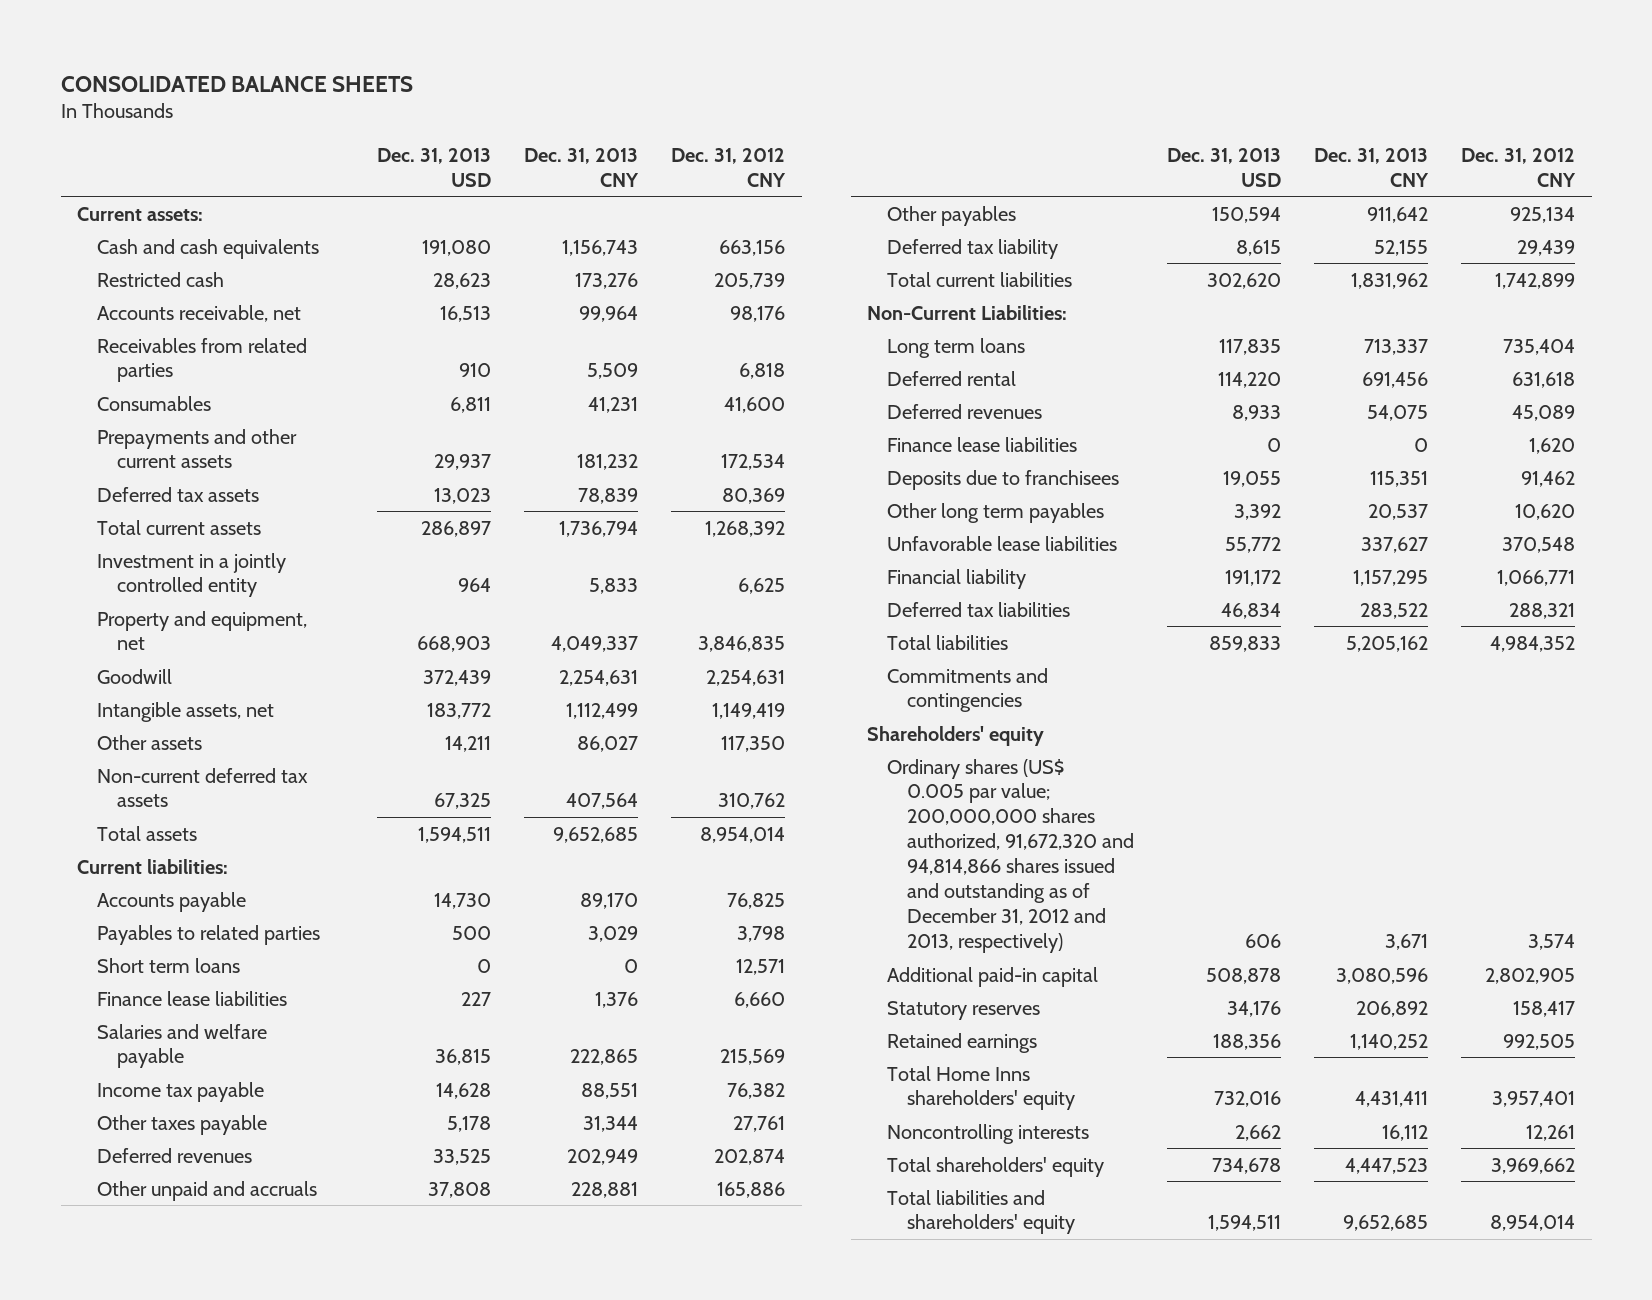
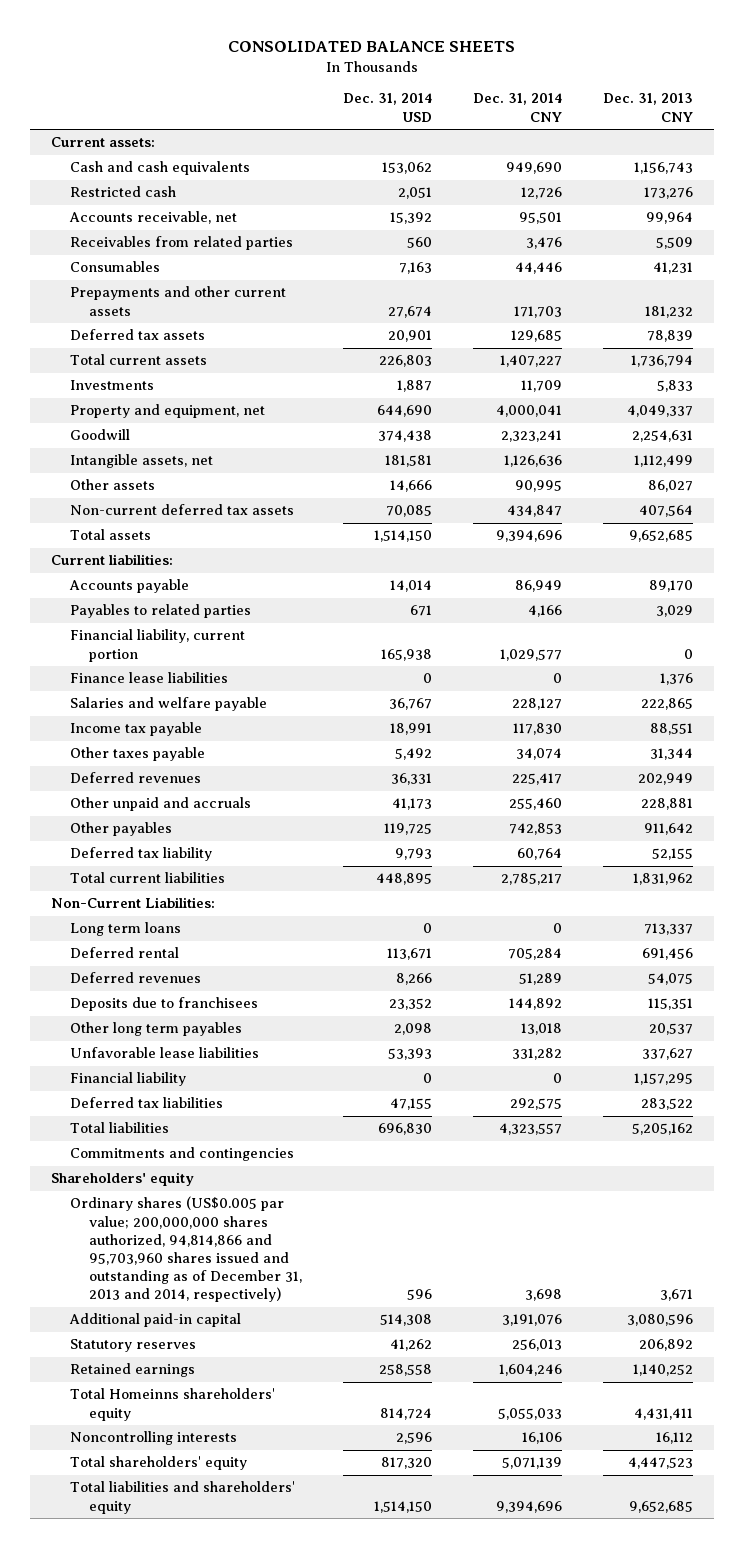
[377,147,492,187] Dec. 31, 2013 USD -> none
[671,147,787,187] Dec. 31, 2012 CNY -> none
none -> [343,93,433,122] Dec. 31, 2014 USD
none -> [473,93,563,122] Dec. 31, 2014 CNY
[97,552,287,598] Investment in a jointly controlled entity -> [70,380,155,391] Investments
[97,957,241,973] Short term loans -> none
none -> [70,629,246,662] Financial liability, current portion
[887,436,1078,452] Finance lease liabilities -> none
[887,758,1135,954] Ordinary shares (US$ 0.005 par value; 200,000,000 shares authorized, 91,672,320 and 94,814,866 shares issued and outstanding as of December 31, 2012 and 2013, respectively) -> [70,1196,303,1303] Ordinary shares (US$0.005 par value; 200,000,000 shares authorized, 94,814,866 and 95,703,960 shares issued and outstanding as of December 31, 2013 and 2014, respectively)
[887,1065,1076,1111] Total Home Inns shareholders' equity -> [70,1388,276,1421] Total Homeinns shareholders' equity

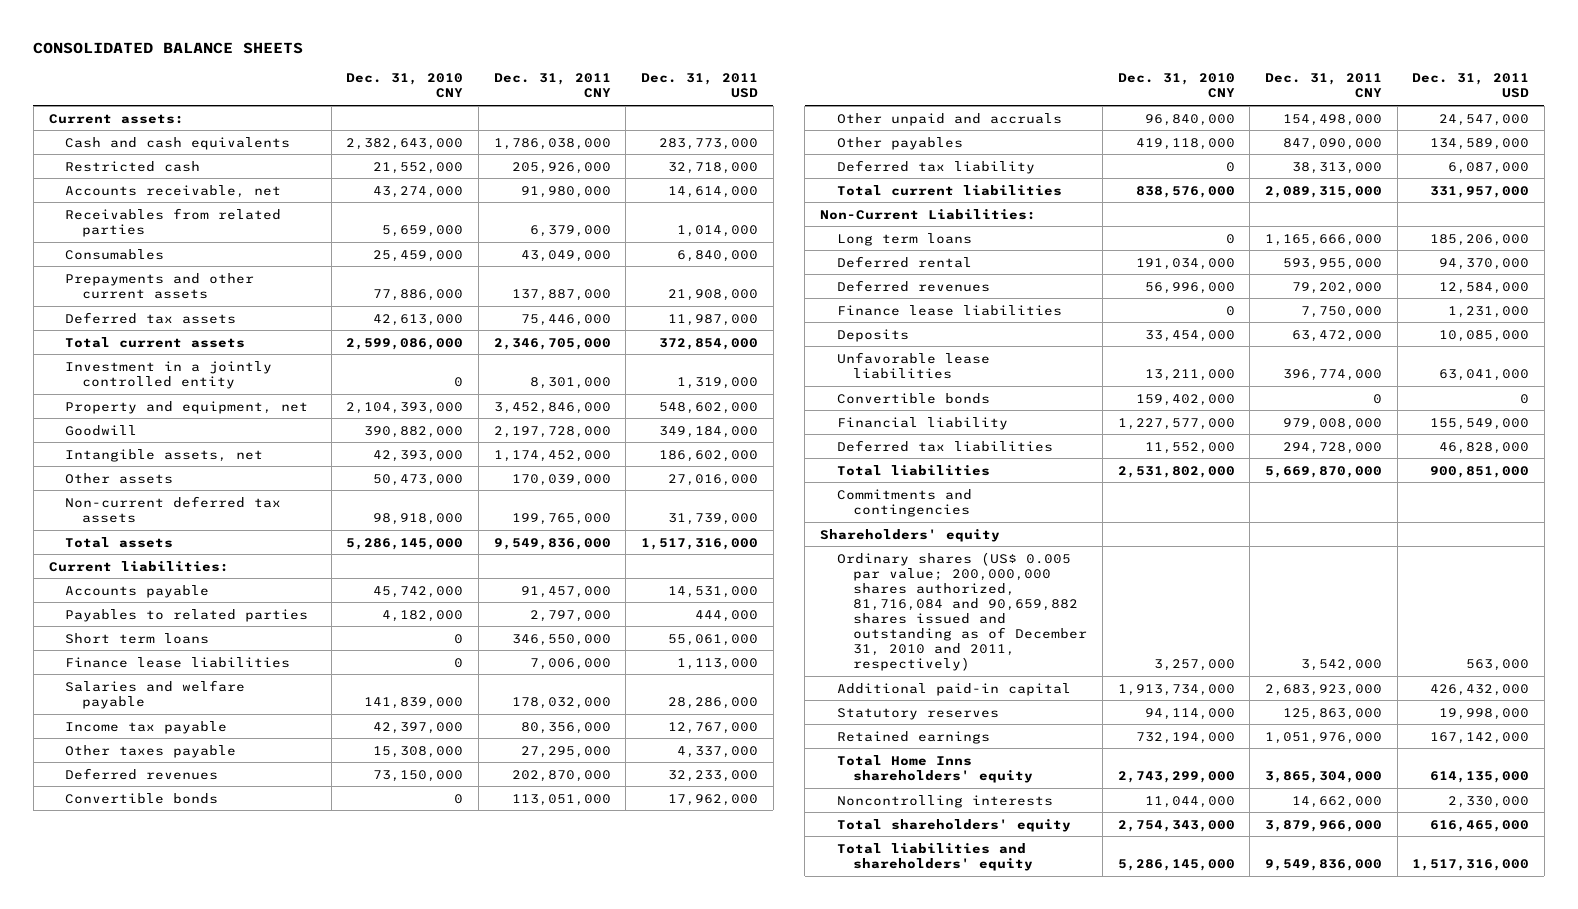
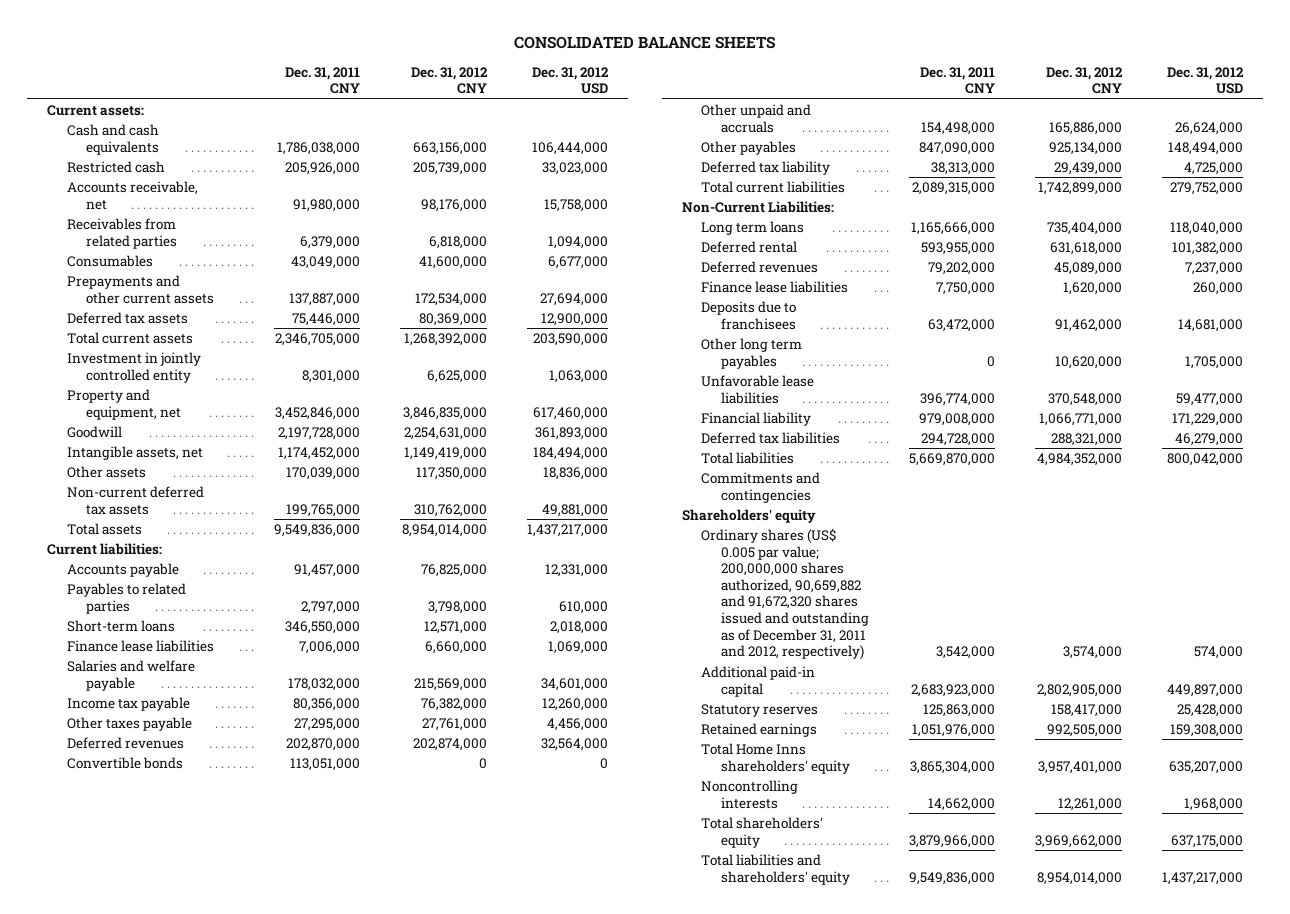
[346,73,464,99] Dec. 31, 2010 CNY -> none
[640,73,758,99] Dec. 31, 2011 USD -> none
none -> [411,66,489,95] Dec. 31, 2012 CNY
none -> [532,66,610,95] Dec. 31, 2012 USD
[65,360,273,389] Investment in a jointly controlled entity -> [66,351,201,383] Investment in jointly controlled entity
[65,632,210,644] Short term loans -> [66,619,175,632] Short-term loans
[836,328,909,342] Deposits -> [701,300,797,330] Deposits due to franchisees
none -> [701,337,803,369] Other long term payables
[836,392,990,404] Convertible bonds -> none
[836,551,1088,672] Ordinary shares (US$ 0.005 par value; 200,000,000 shares authorized, 81,716,084 and 90,659,882 shares issued and outstanding as of December 31, 2010 and 2011, respectively) -> [701,527,869,661] Ordinary shares (US$ 0.005 par value; 200,000,000 shares authorized, 90,659,882 and 91,672,320 shares issued and outstanding as of December 31, 2011 and 2012, respectively)

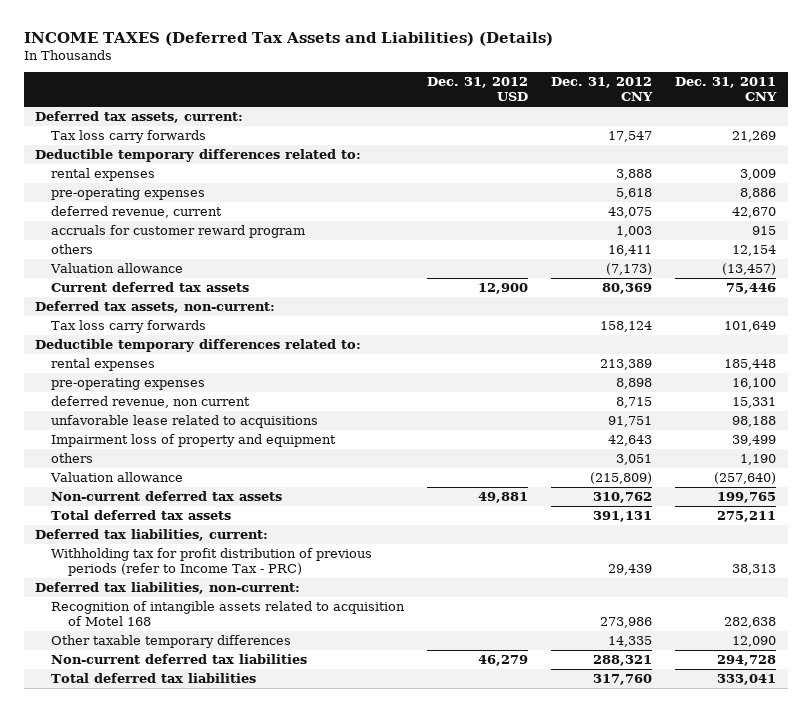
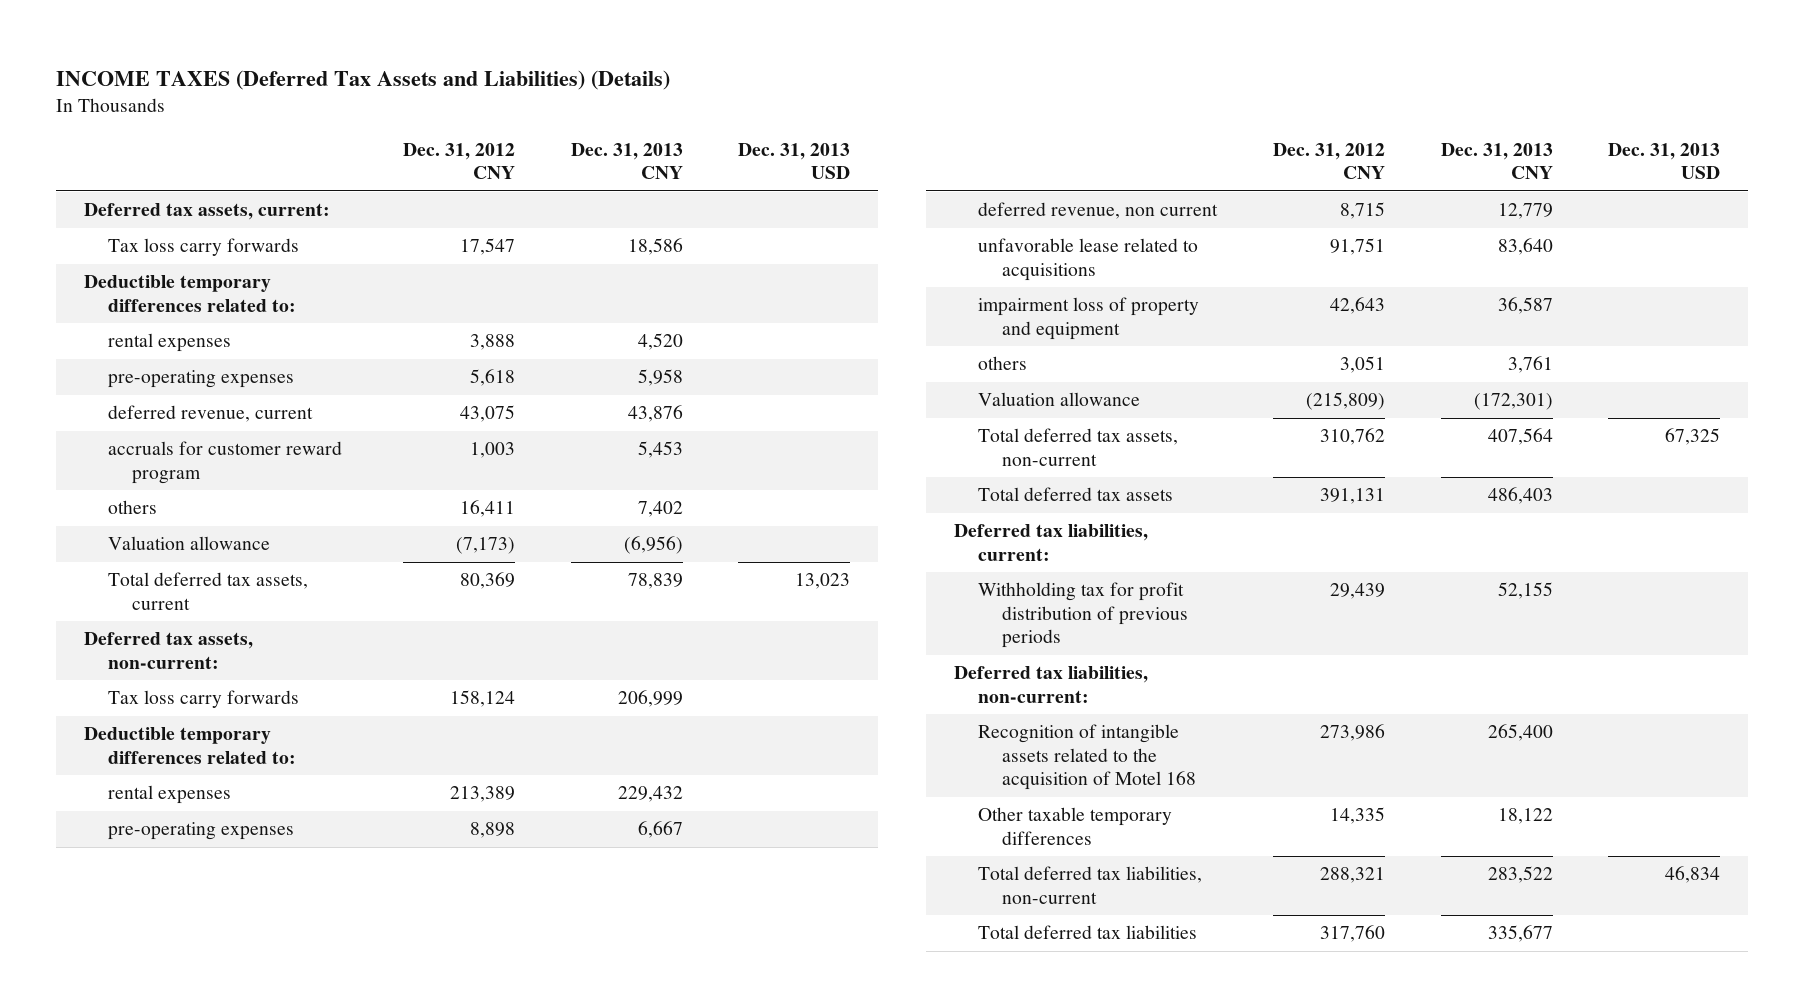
[427,77,529,102] Dec. 31, 2012 USD -> none
[675,77,778,102] Dec. 31, 2011 CNY -> none
none -> [570,142,683,180] Dec. 31, 2013 CNY
none -> [738,142,851,180] Dec. 31, 2013 USD
[51,282,250,293] Current deferred tax assets -> [108,572,309,610] Total deferred tax assets, current
[51,434,337,448] Impairment loss of property and equipment -> [978,297,1200,340] impairment loss of property and equipment
[51,491,283,502] Non-current deferred tax assets -> [978,428,1179,466] Total deferred tax assets, non-current
[51,548,373,577] Withholding tax for profit distribution of previous periods (refer to Income Tax - PRC) -> [978,582,1189,648] Withholding tax for profit distribution of previous periods
[51,601,406,627] Recognition of intangible assets related to acquisition of Motel 168 -> [978,724,1197,790] Recognition of intangible assets related to the acquisition of Motel 168
[51,654,308,665] Non-current deferred tax liabilities -> [978,866,1203,904] Total deferred tax liabilities, non-current

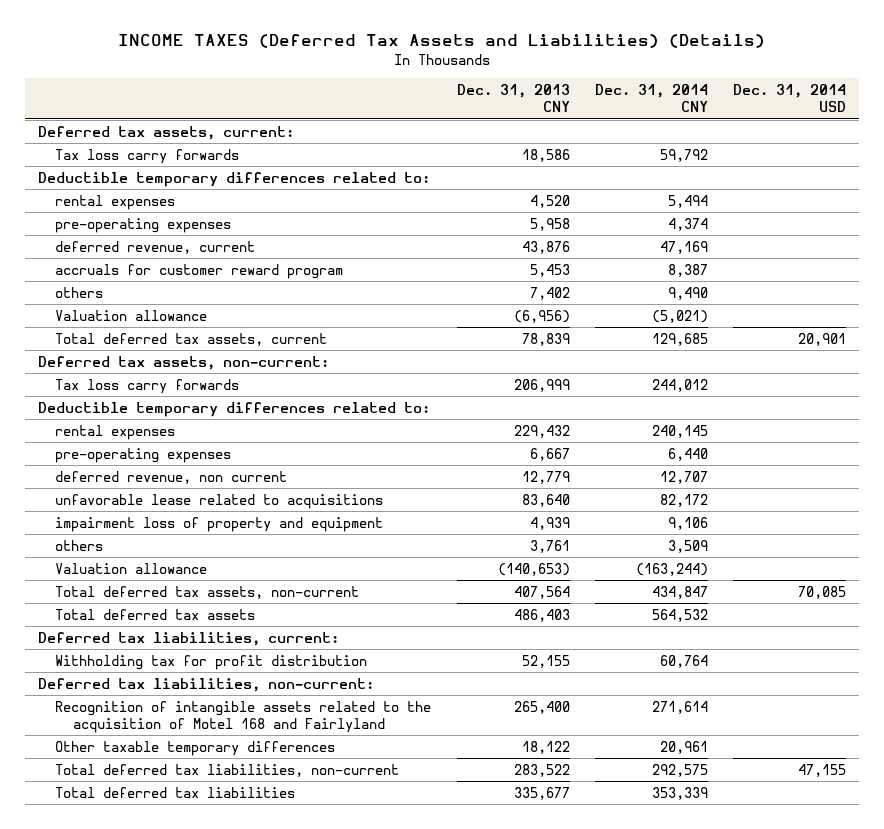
[402,142,515,180] Dec. 31, 2012 CNY -> none
[738,142,851,180] Dec. 31, 2013 USD -> none
none -> [594,83,708,113] Dec. 31, 2014 CNY
none -> [733,83,847,113] Dec. 31, 2014 USD
[1497,297,1553,315] 36,587 -> [529,516,570,530] 4,939
[1473,393,1553,411] (172,301) -> [497,562,570,576] (140,653)
[978,582,1189,648] Withholding tax for profit distribution of previous periods -> [55,654,368,670] Withholding tax for profit distribution
[978,724,1197,790] Recognition of intangible assets related to the acquisition of Motel 168 -> [55,700,432,734] Recognition of intangible assets related to the acquisition of Motel 168 and Fairlyland

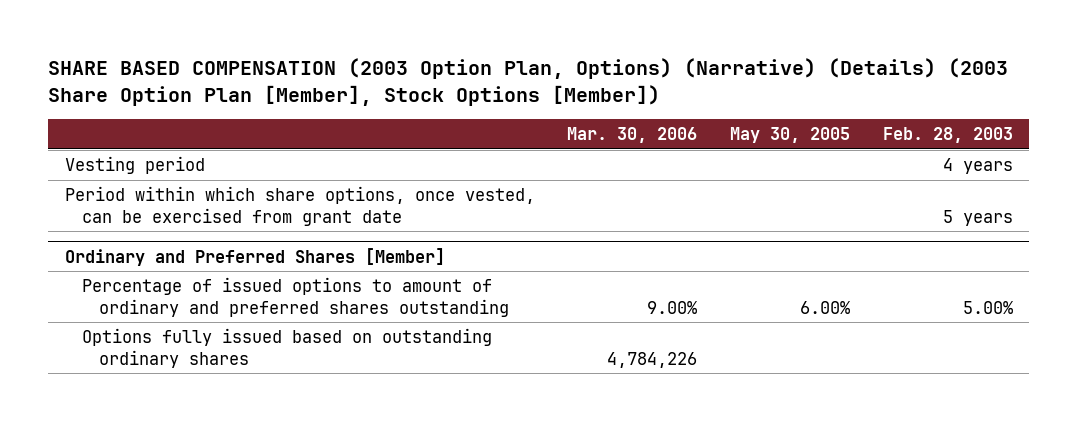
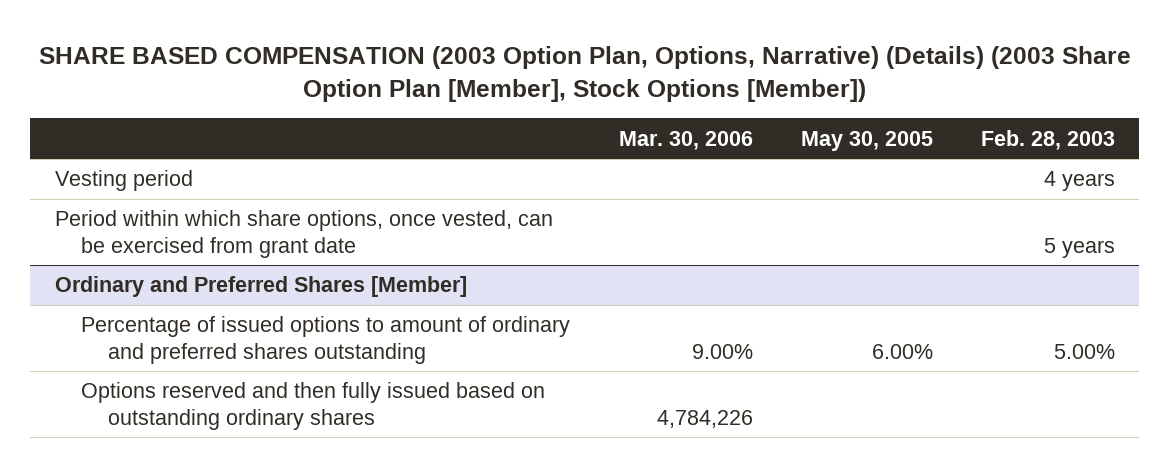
[48,58,1009,106] SHARE BASED COMPENSATION (2003 Option Plan, Options) (Narrative) (Details) (2003 Share Option Plan [Member], Stock Options [Member]) -> [38,45,1131,102] SHARE BASED COMPENSATION (2003 Option Plan, Options, Narrative) (Details) (2003 Share Option Plan [Member], Stock Options [Member])
[81,328,492,368] Options fully issued based on outstanding ordinary shares -> [81,382,546,430] Options reserved and then fully issued based on outstanding ordinary shares

